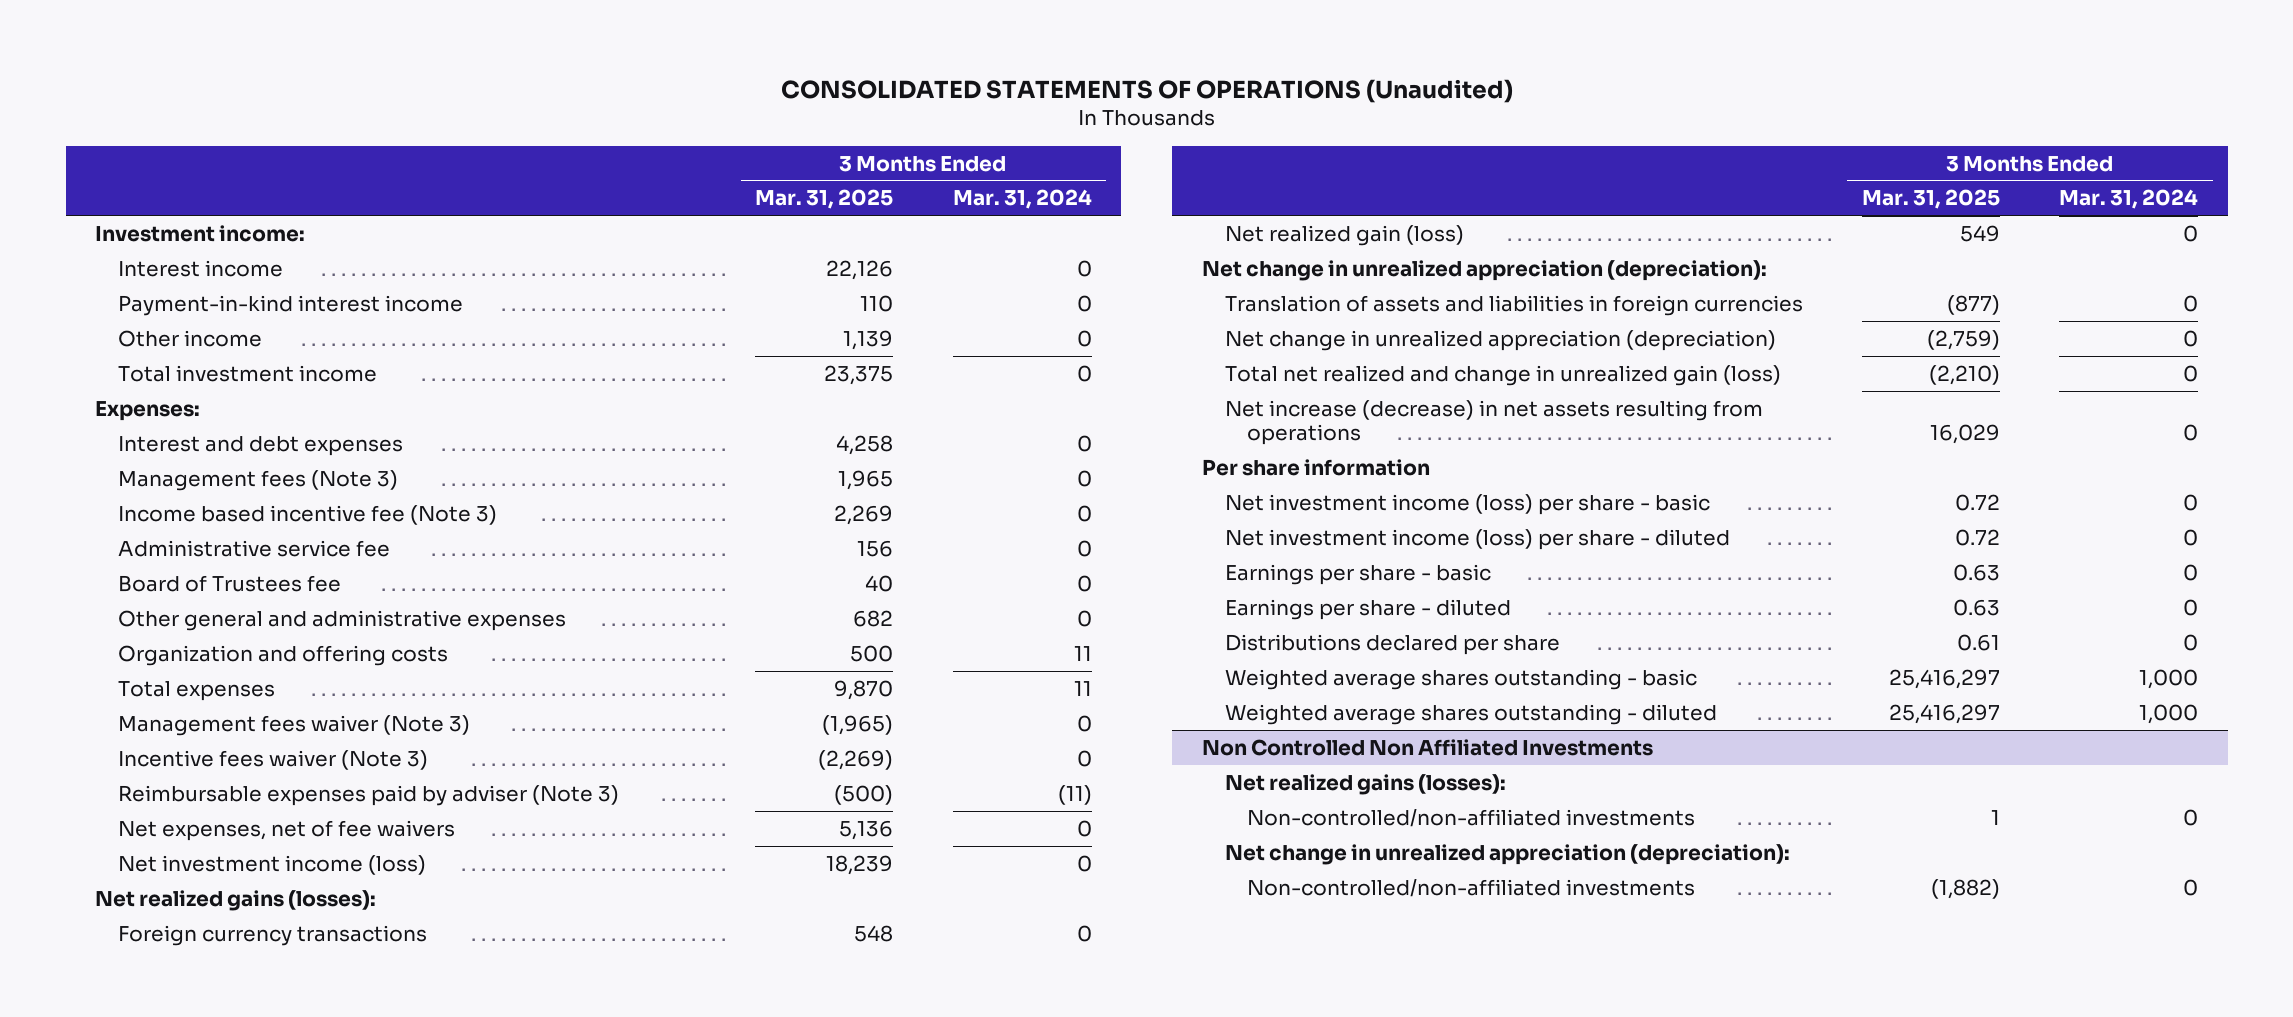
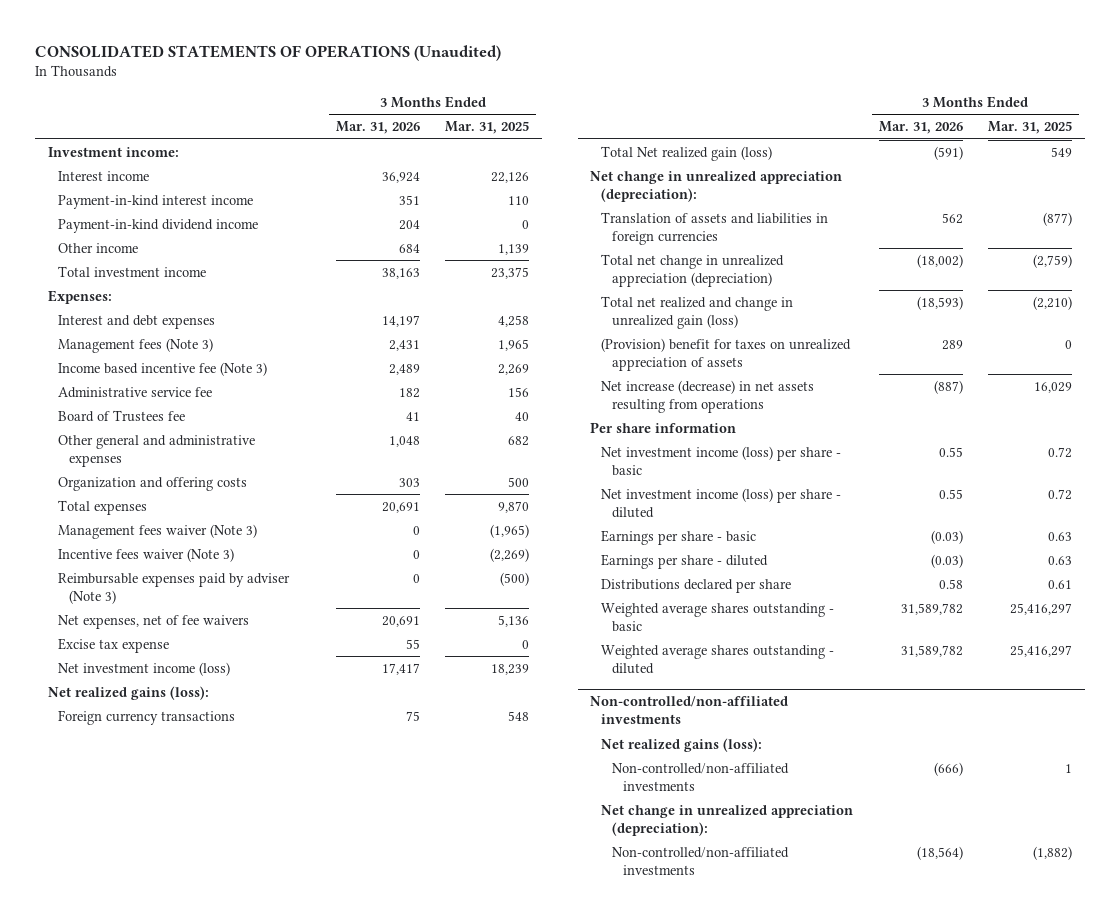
[952,189,1092,210] Mar. 31, 2024 -> none
none -> [335,121,420,135] Mar. 31, 2026
none -> [58,218,259,233] Payment-in-kind dividend income
none -> [58,637,170,653] Excise tax expense
[95,889,377,911] Net realized gains (losses): -> [47,685,209,700] Net realized gains (loss):
[1224,224,1464,246] Net realized gain (loss) -> [601,145,773,161] Total Net realized gain (loss)
[1224,329,1776,351] Net change in unrealized appreciation (depreciation) -> [601,253,785,288] Total net change in unrealized appreciation (depreciation)
none -> [601,337,852,372] (Provision) benefit for taxes on unrealized appreciation of assets
[1201,738,1653,756] Non Controlled Non Affiliated Investments -> [590,695,789,725] Non-controlled/non-affiliated investments
[1224,773,1506,795] Net realized gains (losses): -> [601,737,763,752] Net realized gains (loss):

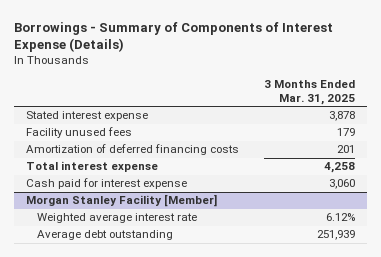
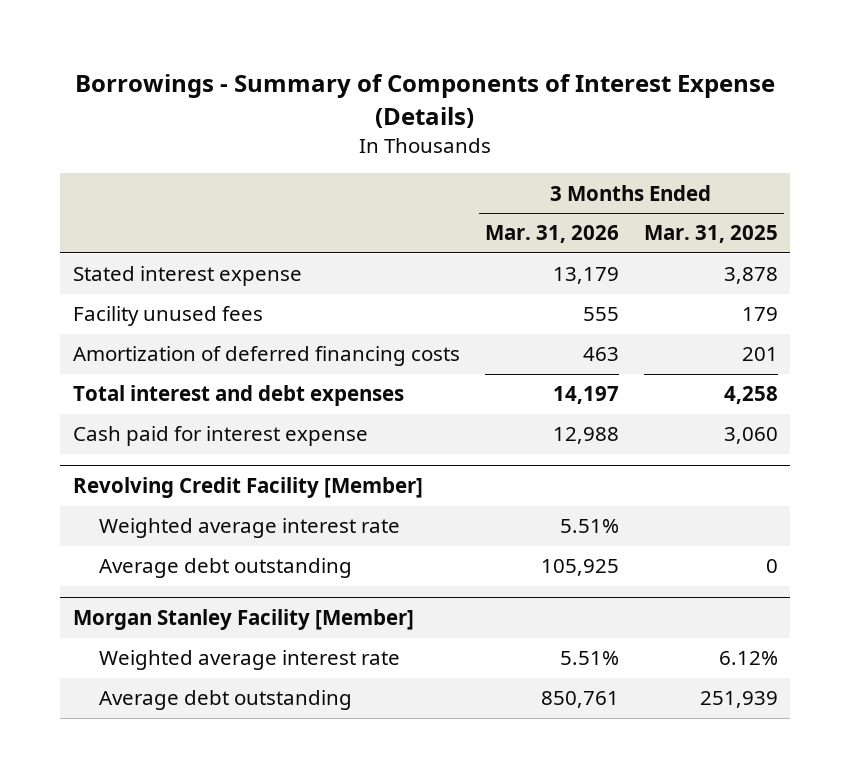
none -> [484,225,619,244] Mar. 31, 2026
[26,161,159,173] Total interest expense -> [72,385,404,407] Total interest and debt expenses
none -> [72,477,423,499] Revolving Credit Facility [Member]
none -> [98,518,400,539] Weighted average interest rate
none -> [98,558,352,579] Average debt outstanding

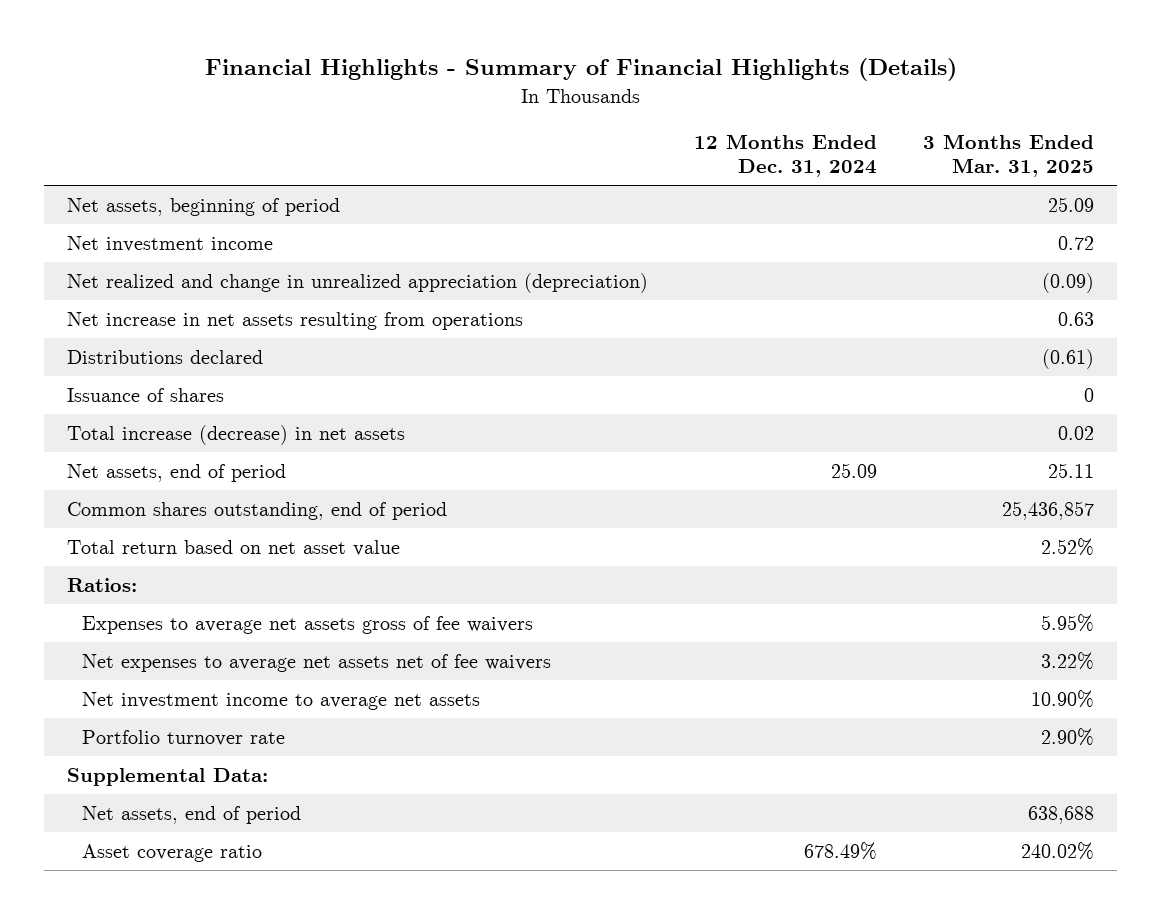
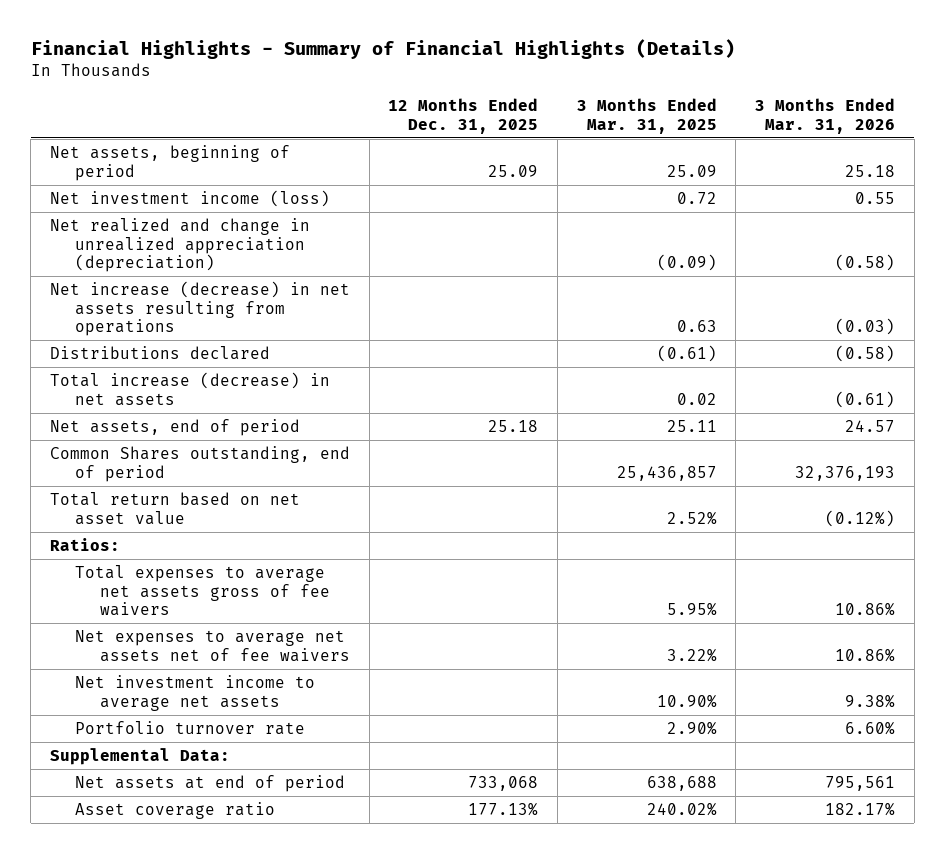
[694,133,878,178] 12 Months Ended Dec. 31, 2024 -> none
none -> [388,98,539,134] 12 Months Ended Dec. 31, 2025
none -> [755,98,896,134] 3 Months Ended Mar. 31, 2026
[67,236,274,253] Net investment income -> [50,190,331,208] Net investment income (loss)
[67,312,524,331] Net increase in net assets resulting from operations -> [50,281,351,336] Net increase (decrease) in net assets resulting from operations
[67,388,225,403] Issuance of shares -> none
[67,502,448,521] Common shares outstanding, end of period -> [50,446,351,482] Common Shares outstanding, end of period
[82,616,534,635] Expenses to average net assets gross of fee waivers -> [74,565,330,616] Total expenses to average net assets gross of fee waivers
[82,806,302,825] Net assets, end of period -> [74,775,345,793] Net assets at end of period

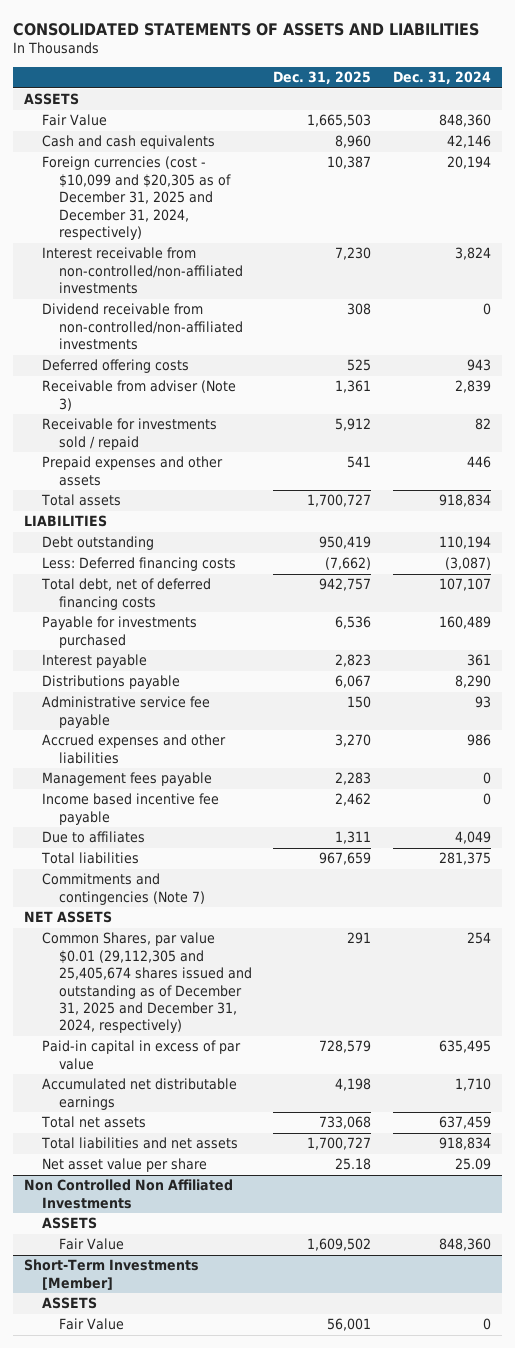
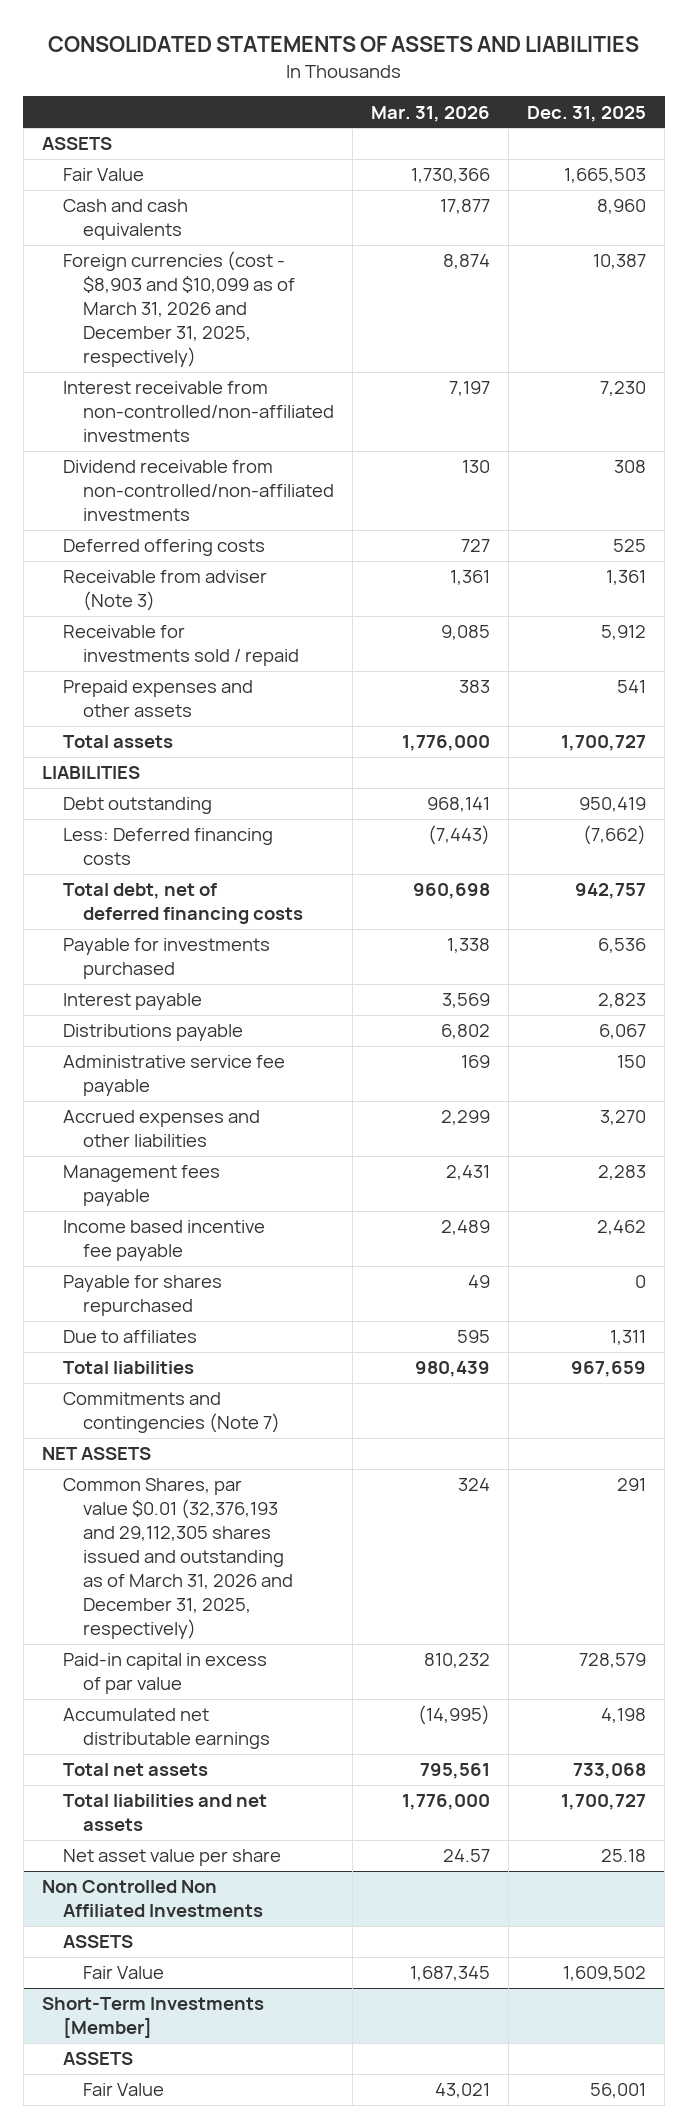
[392,71,491,85] Dec. 31, 2024 -> none
none -> [371,105,491,122] Mar. 31, 2026
[41,156,232,241] Foreign currencies (cost - $10,099 and $20,305 as of December 31, 2025 and December 31, 2024, respectively) -> [62,251,296,368] Foreign currencies (cost - $8,903 and $10,099 as of March 31, 2026 and December 31, 2025, respectively)
none -> [62,1275,222,1317] Payable for shares repurchased
[41,932,253,1034] Common Shares, par value $0.01 (29,112,305 and 25,405,674 shares issued and outstanding as of December 31, 2025 and December 31, 2024, respectively) -> [62,1478,294,1639] Common Shares, par value $0.01 (32,376,193 and 29,112,305 shares issued and outstanding as of March 31, 2026 and December 31, 2025, respectively)

